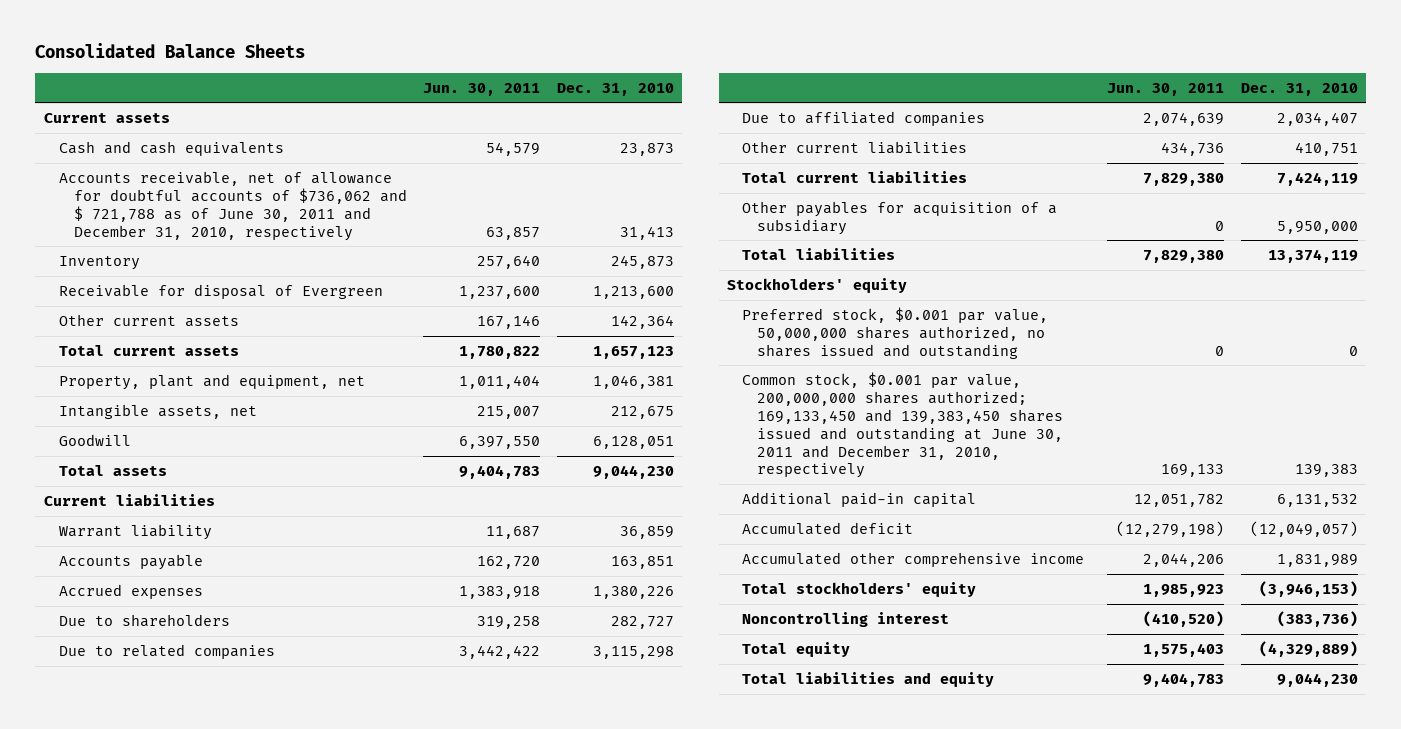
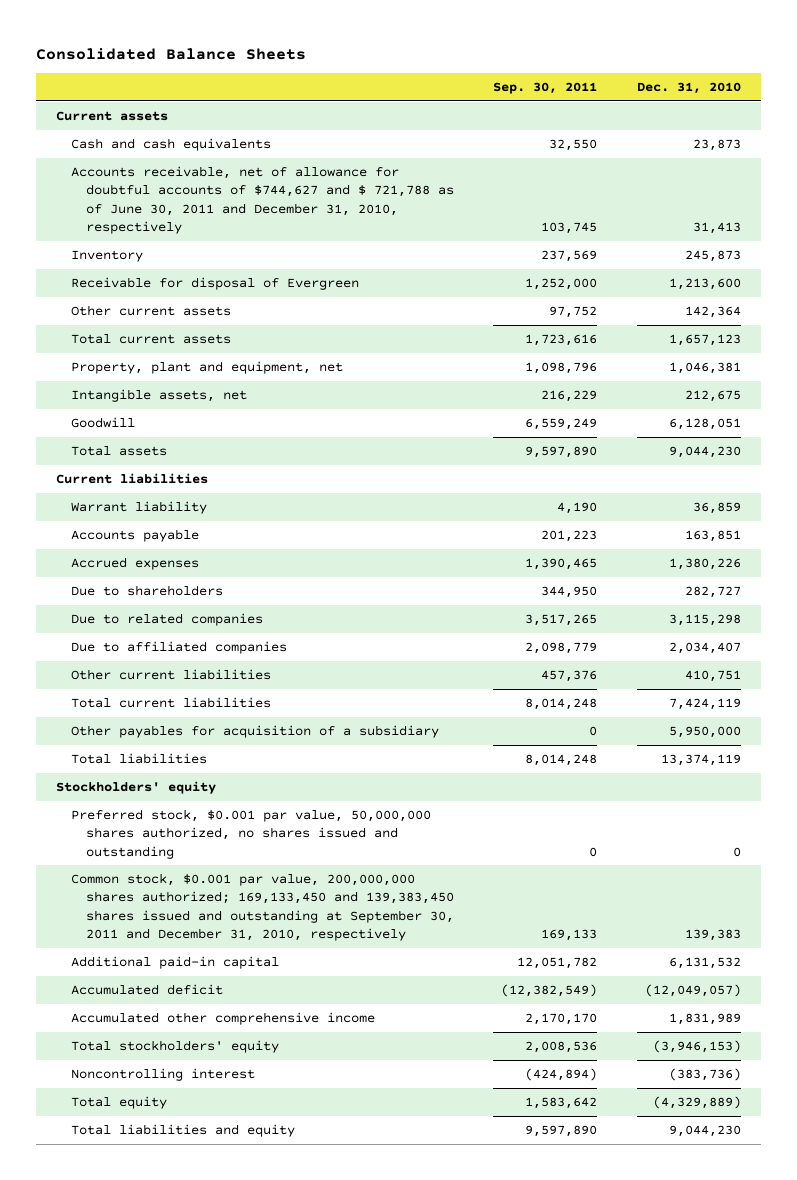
[423,82,541,96] Jun. 30, 2011 -> none
none -> [493,82,598,95] Sep. 30, 2011
[58,170,407,241] Accounts receivable, net of allowance for doubtful accounts of $736,062 and $ 721,788 as of June 30, 2011 and December 31, 2010, respectively -> [70,166,454,234] Accounts receivable, net of allowance for doubtful accounts of $744,627 and $ 721,788 as of June 30, 2011 and December 31, 2010, respectively
[742,371,1064,479] Common stock, $0.001 par value, 200,000,000 shares authorized; 169,133,450 and 139,383,450 shares issued and outstanding at June 30, 2011 and December 31, 2010, respectively -> [70,873,454,941] Common stock, $0.001 par value, 200,000,000 shares authorized; 169,133,450 and 139,383,450 shares issued and outstanding at September 30, 2011 and December 31, 2010, respectively

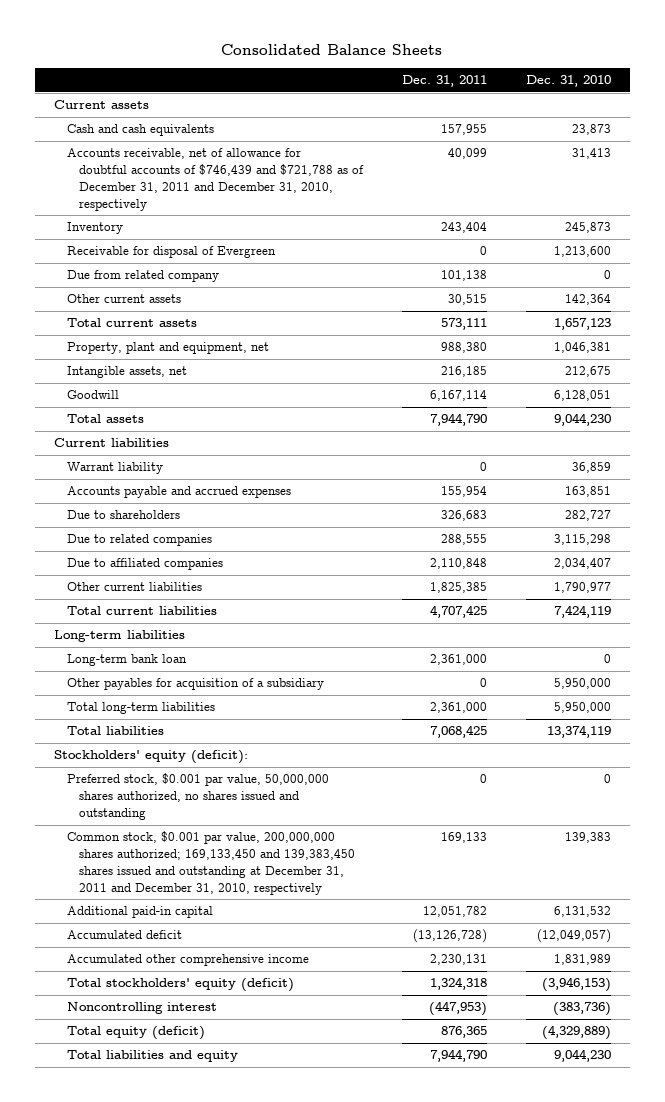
[493,82,598,95] Sep. 30, 2011 -> none
none -> [401,75,487,88] Dec. 31, 2011
[70,166,454,234] Accounts receivable, net of allowance for doubtful accounts of $744,627 and $ 721,788 as of June 30, 2011 and December 31, 2010, respectively -> [66,148,365,211] Accounts receivable, net of allowance for doubtful accounts of $746,439 and $721,788 as of December 31, 2011 and December 31, 2010, respectively
none -> [66,270,219,283] Due from related company
[70,557,199,571] Accrued expenses -> none
[70,529,199,543] Accounts payable -> [66,486,291,499] Accounts payable and accrued expenses
[685,670,742,683] 410,751 -> [553,582,611,594] 1,790,977
none -> [53,630,185,643] Long-term liabilities
none -> [66,654,187,667] Long-term bank loan
none -> [66,702,215,715] Total long-term liabilities
[56,781,217,795] Stockholders' equity -> [53,750,248,765] Stockholders' equity (deficit):
[70,873,454,941] Common stock, $0.001 par value, 200,000,000 shares authorized; 169,133,450 and 139,383,450 shares issued and outstanding at September 30, 2011 and December 31, 2010, respectively -> [66,831,356,895] Common stock, $0.001 par value, 200,000,000 shares authorized; 169,133,450 and 139,383,450 shares issued and outstanding at December 31, 2011 and December 31, 2010, respectively
[70,1040,279,1054] Total stockholders' equity -> [66,978,294,993] Total stockholders' equity (deficit)
[70,1096,167,1110] Total equity -> [66,1026,205,1041] Total equity (deficit)

